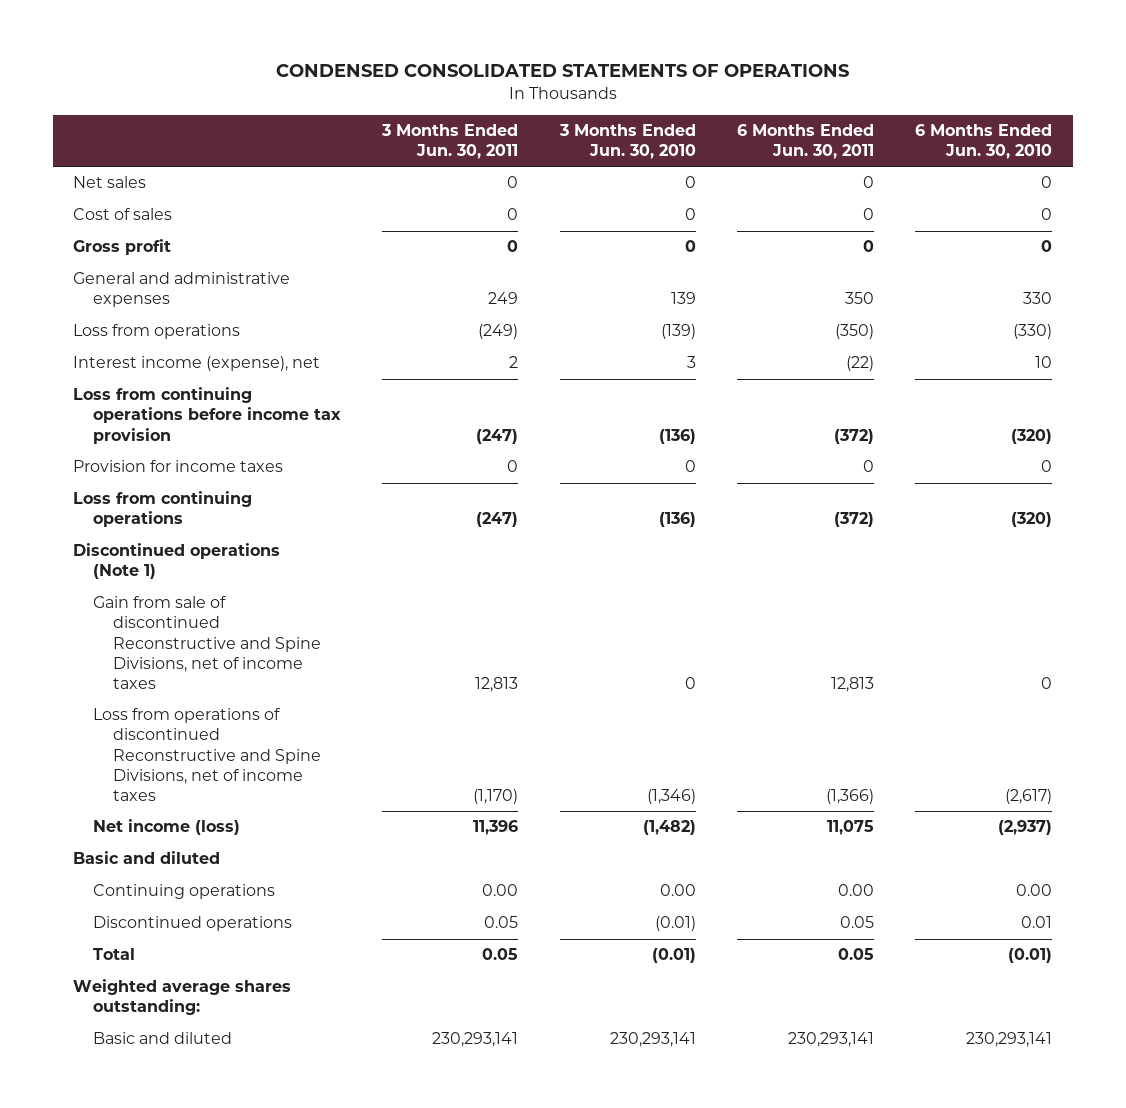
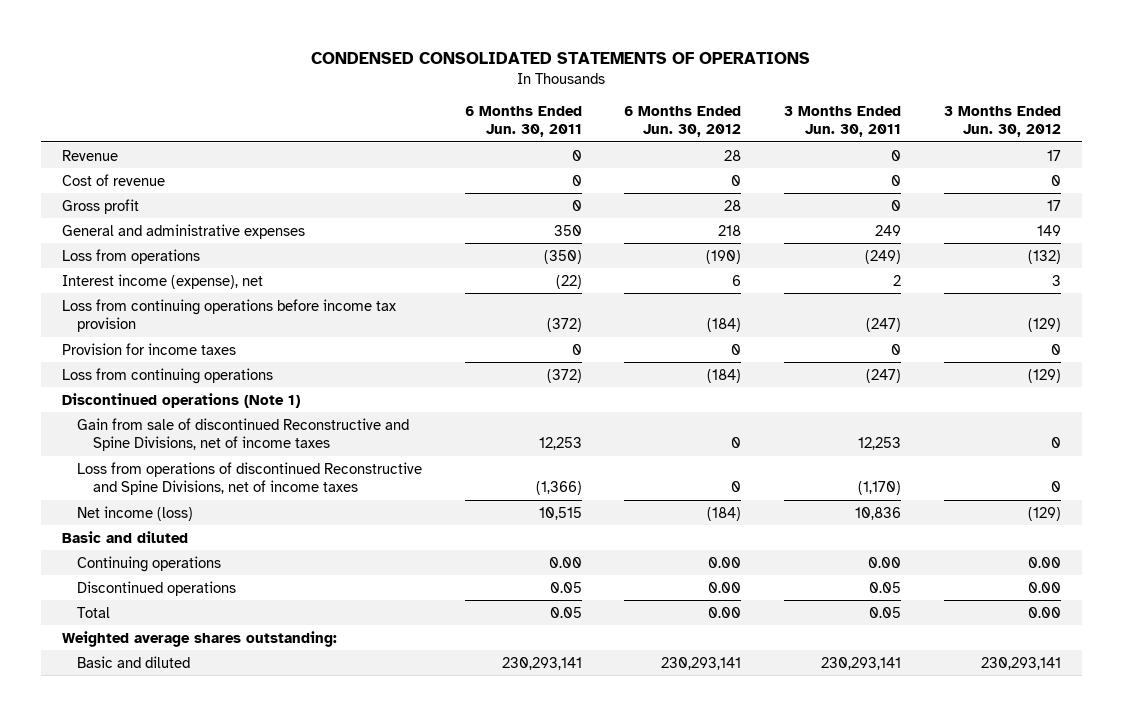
[558,124,696,160] 3 Months Ended Jun. 30, 2010 -> none
[915,124,1053,160] 6 Months Ended Jun. 30, 2010 -> none
none -> [624,106,742,138] 6 Months Ended Jun. 30, 2012
none -> [943,106,1061,138] 3 Months Ended Jun. 30, 2012
[73,176,147,189] Net sales -> [62,149,119,161] Revenue
[73,208,173,221] Cost of sales -> [62,173,166,186] Cost of revenue
[475,676,519,692] 12,813 -> [858,436,902,450] 12,253
[830,676,874,692] 12,813 -> [538,436,582,450] 12,253
[473,820,519,836] 11,396 -> [855,506,902,520] 10,836
[826,820,874,836] 11,075 -> [538,506,582,520] 10,515

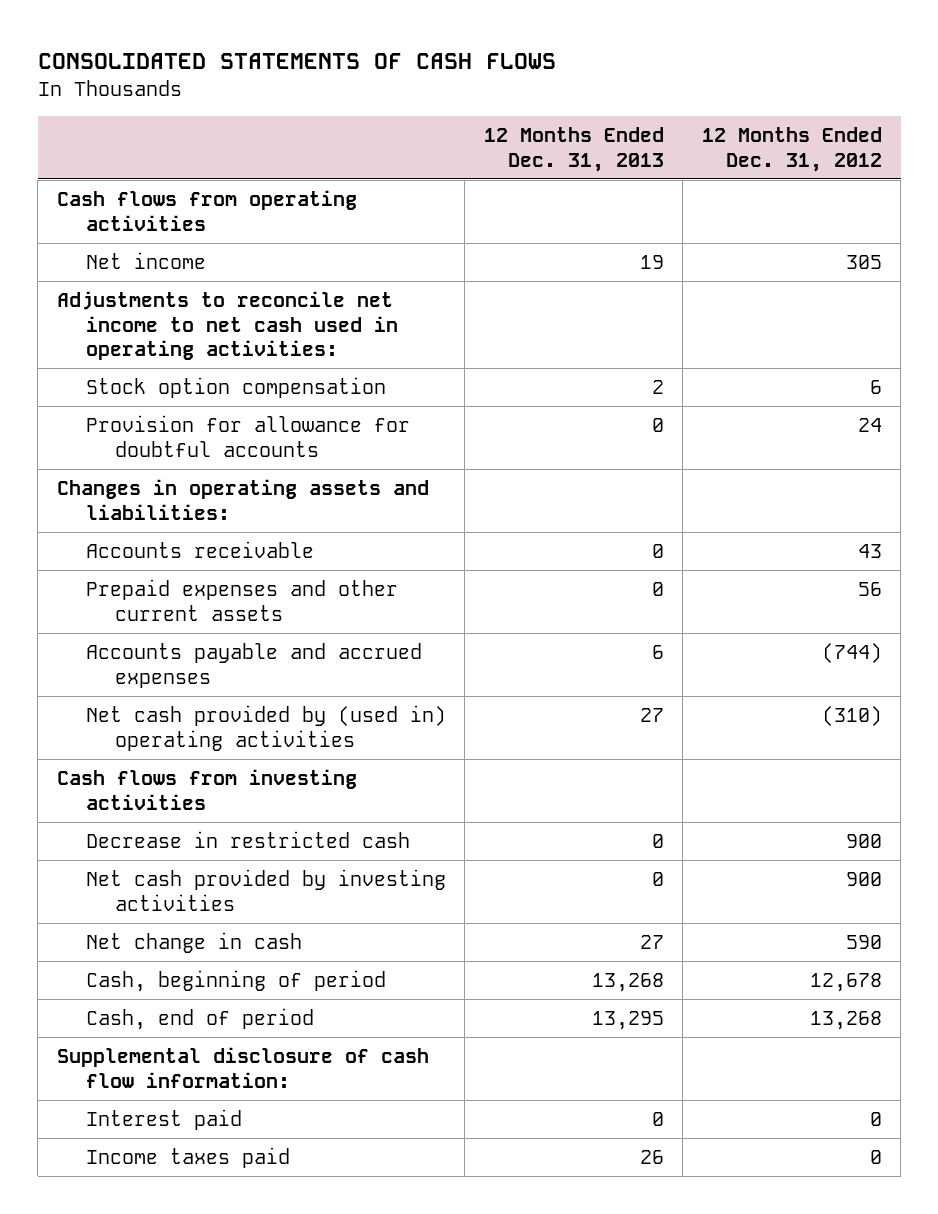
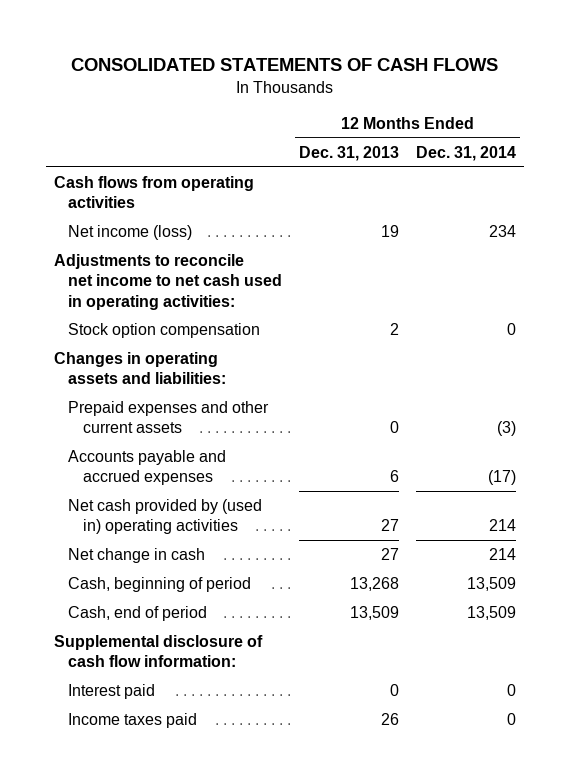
[701,126,882,172] 12 Months Ended Dec. 31, 2012 -> none
none -> [416,145,517,161] Dec. 31, 2014
[85,252,206,270] Net income -> [68,225,193,241] Net income (loss)
[85,415,410,457] Provision for allowance for doubtful accounts -> none
[85,541,314,559] Accounts receivable -> none
[56,769,357,810] Cash flows from investing activities -> none
[85,831,410,849] Decrease in restricted cash -> none
[85,869,446,911] Net cash provided by investing activities -> none
[591,1011,664,1031] 13,295 -> [350,606,400,621] 13,509

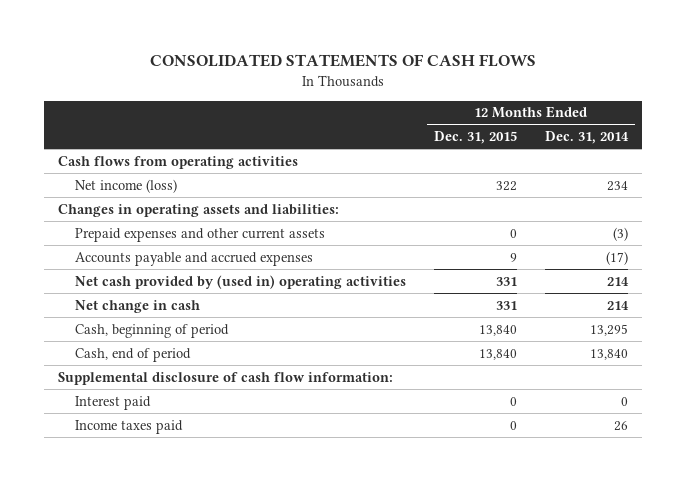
[299,145,400,161] Dec. 31, 2013 -> none
none -> [433,131,517,145] Dec. 31, 2015
[54,254,283,310] Adjustments to reconcile net income to net cash used in operating activities: -> none
[68,323,261,339] Stock option compensation -> none
[467,577,517,592] 13,509 -> [590,323,629,336] 13,295
[467,606,517,621] 13,509 -> [590,348,629,360] 13,840
[507,713,517,726] 0 -> [614,420,629,431] 26

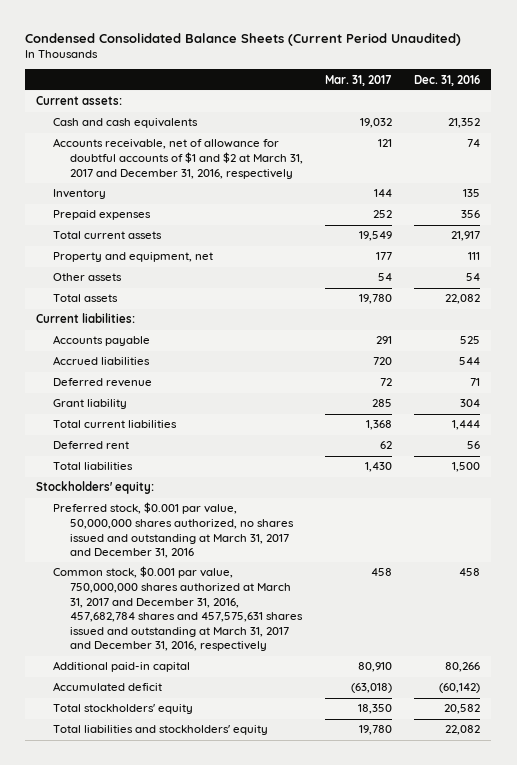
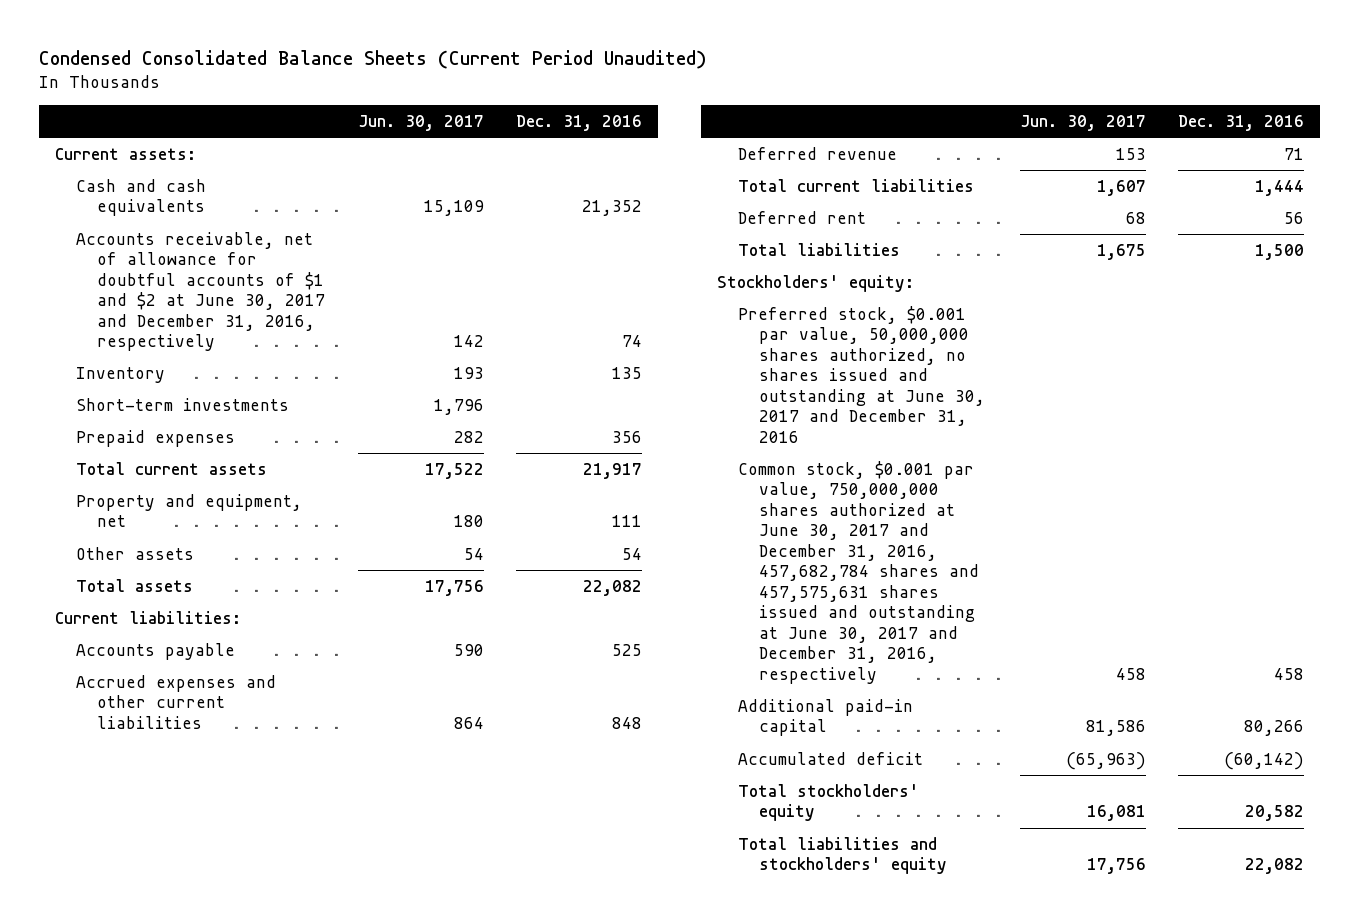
[325,74,393,86] Mar. 31, 2017 -> none
none -> [357,115,484,132] Jun. 30, 2017
[53,138,303,179] Accounts receivable, net of allowance for doubtful accounts of $1 and $2 at March 31, 2017 and December 31, 2016, respectively -> [76,231,326,352] Accounts receivable, net of allowance for doubtful accounts of $1 and $2 at June 30, 2017 and December 31, 2016, respectively
none -> [76,397,290,411] Short-term investments
[53,356,151,366] Accrued liabilities -> none
none -> [76,674,277,729] Accrued expenses and other current liabilities
[53,399,128,410] Grant liability -> none
[53,502,294,559] Preferred stock, $0.001 par value, 50,000,000 shares authorized, no shares issued and outstanding at March 31, 2017 and December 31, 2016 -> [738,305,986,443] Preferred stock, $0.001 par value, 50,000,000 shares authorized, no shares issued and outstanding at June 30, 2017 and December 31, 2016
[53,566,303,652] Common stock, $0.001 par value, 750,000,000 shares authorized at March 31, 2017 and December 31, 2016, 457,682,784 shares and 457,575,631 shares issued and outstanding at March 31, 2017 and December 31, 2016, respectively -> [738,460,980,684] Common stock, $0.001 par value, 750,000,000 shares authorized at June 30, 2017 and December 31, 2016, 457,682,784 shares and 457,575,631 shares issued and outstanding at June 30, 2017 and December 31, 2016, respectively

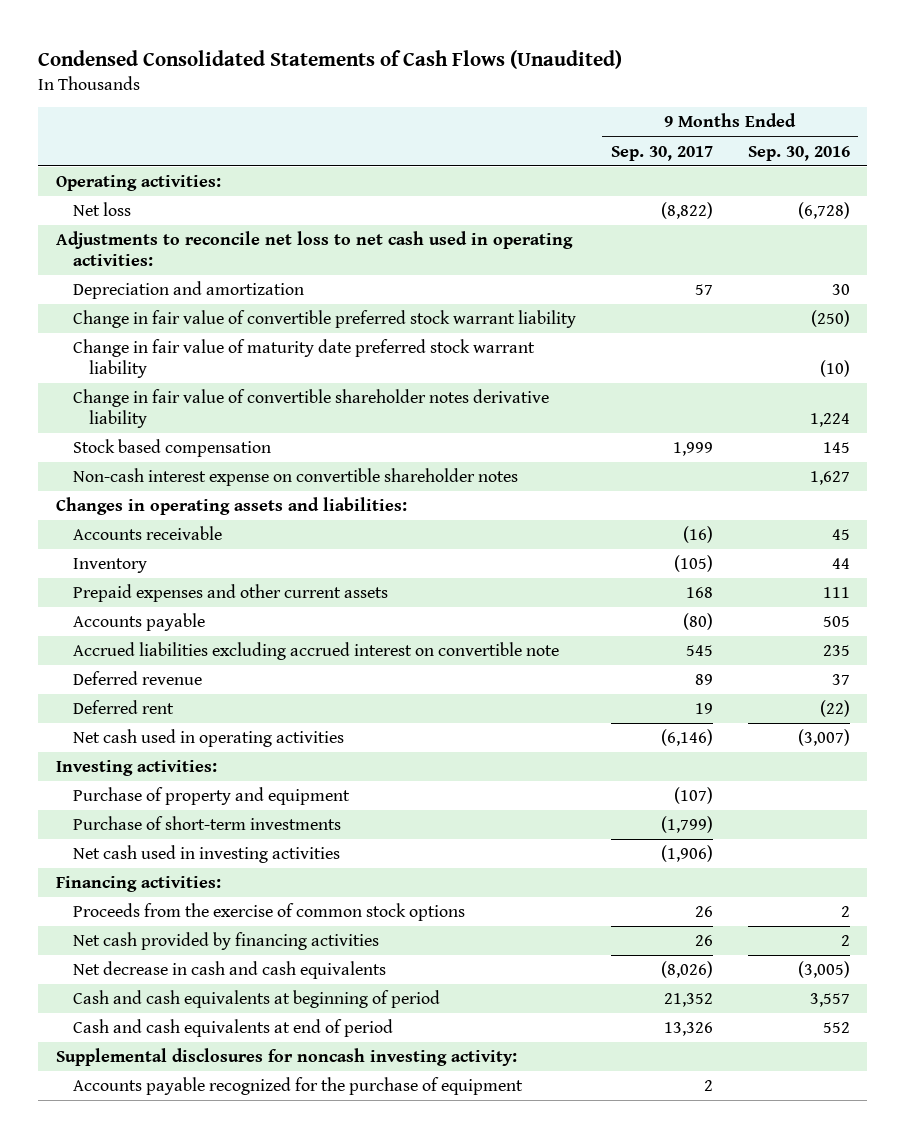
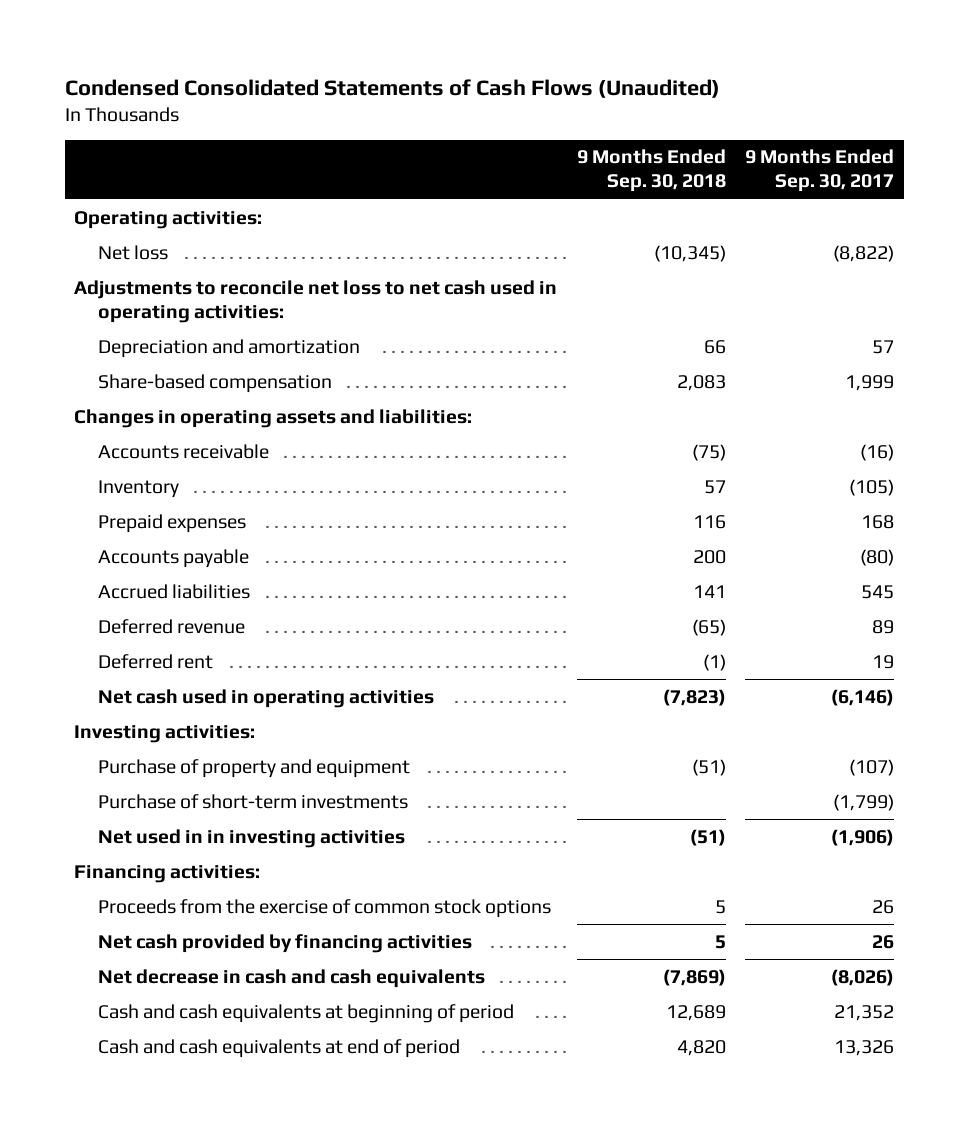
[747,145,850,161] Sep. 30, 2016 -> none
none -> [576,149,726,193] 9 Months Ended Sep. 30, 2018
[72,310,576,329] Change in fair value of convertible preferred stock warrant liability -> none
[72,339,535,379] Change in fair value of maturity date preferred stock warrant liability -> none
[72,389,549,429] Change in fair value of convertible shareholder notes derivative liability -> none
[72,468,518,487] Non-cash interest expense on convertible shareholder notes -> none
[72,439,271,458] Stock based compensation -> [97,373,332,393] Share-based compensation
[72,584,388,603] Prepaid expenses and other current assets -> [97,513,246,533] Prepaid expenses
[72,642,559,661] Accrued liabilities excluding accrued interest on convertible note -> [97,583,250,599] Accrued liabilities
[72,845,340,864] Net cash used in investing activities -> [97,828,405,848] Net used in in investing activities
[55,1048,517,1067] Supplemental disclosures for noncash investing activity: -> none
[72,1077,523,1096] Accounts payable recognized for the purchase of equipment -> none

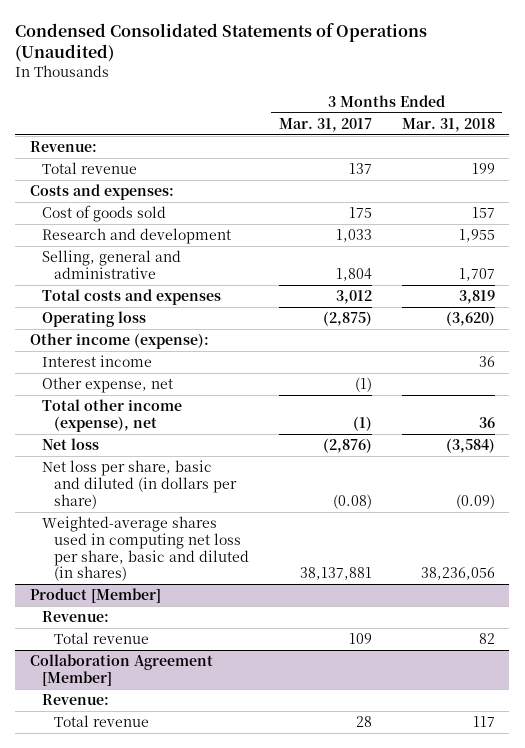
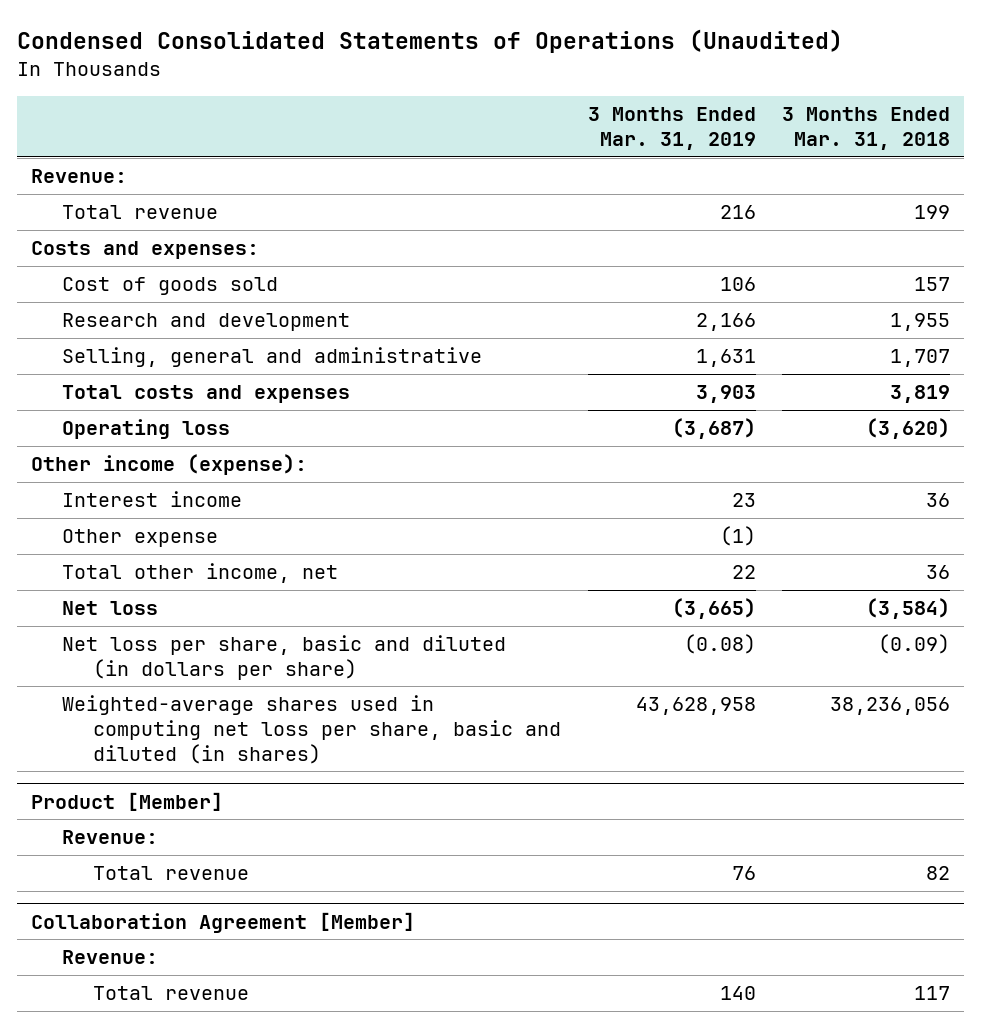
[278,117,372,132] Mar. 31, 2017 -> none
none -> [587,107,756,151] 3 Months Ended Mar. 31, 2019
[42,377,174,394] Other expense, net -> [61,529,218,548] Other expense
[42,399,183,432] Total other income (expense), net -> [61,563,338,584] Total other income, net

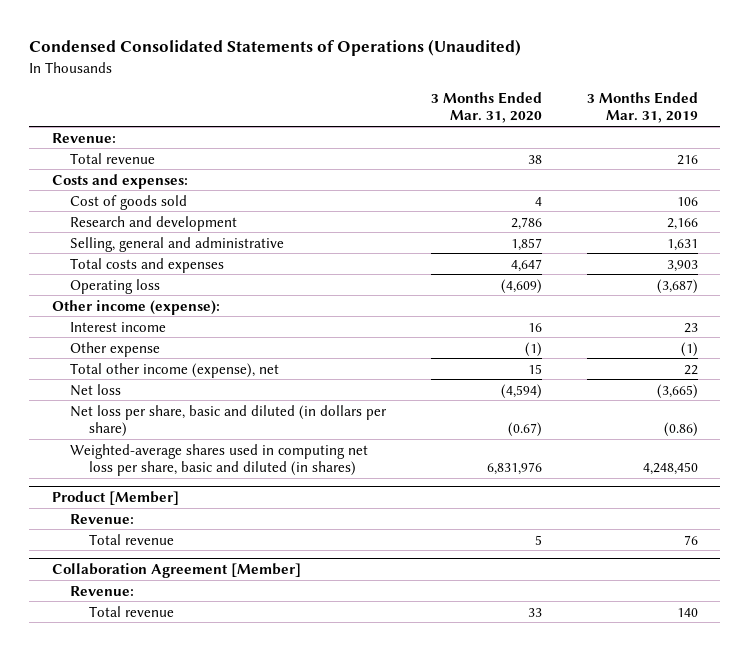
[782,107,951,151] 3 Months Ended Mar. 31, 2018 -> none
none -> [431,92,543,124] 3 Months Ended Mar. 31, 2020
[61,563,338,584] Total other income, net -> [70,362,280,378] Total other income (expense), net
[683,634,756,655] (0.08) -> [663,421,698,437] (0.86)
[635,697,756,716] 43,628,958 -> [642,461,698,475] 4,248,450

